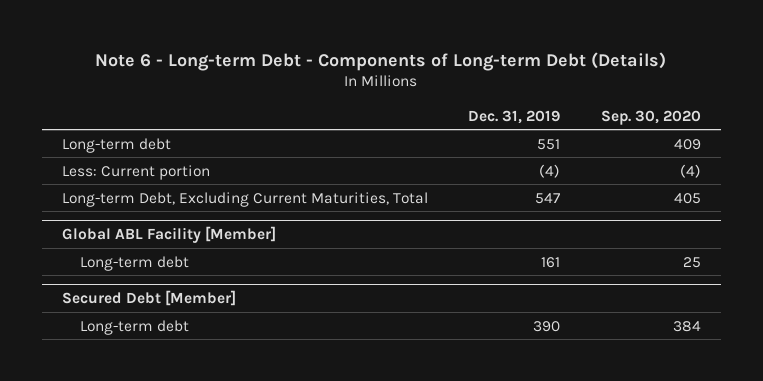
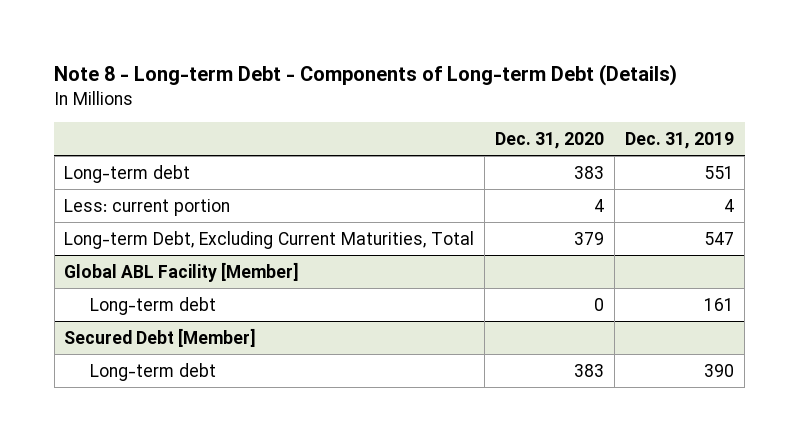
[95,51,667,71] Note 6 - Long-term Debt - Components of Long-term Debt (Details) -> [54,64,678,87] Note 8 - Long-term Debt - Components of Long-term Debt (Details)
[601,109,702,125] Sep. 30, 2020 -> none
none -> [495,131,605,149] Dec. 31, 2020
[61,164,210,180] Less: Current portion -> [64,198,231,216] Less: current portion
[539,163,561,178] (4) -> [724,198,735,212] 4

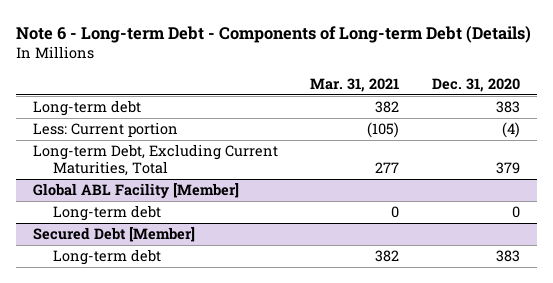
[54,64,678,87] Note 8 - Long-term Debt - Components of Long-term Debt (Details) -> [16,25,532,43] Note 6 - Long-term Debt - Components of Long-term Debt (Details)
[625,131,735,149] Dec. 31, 2019 -> none
none -> [310,78,400,93] Mar. 31, 2021
[64,198,231,216] Less: current portion -> [32,122,178,138] Less: Current portion
[594,198,605,212] 4 -> [502,122,521,139] (4)

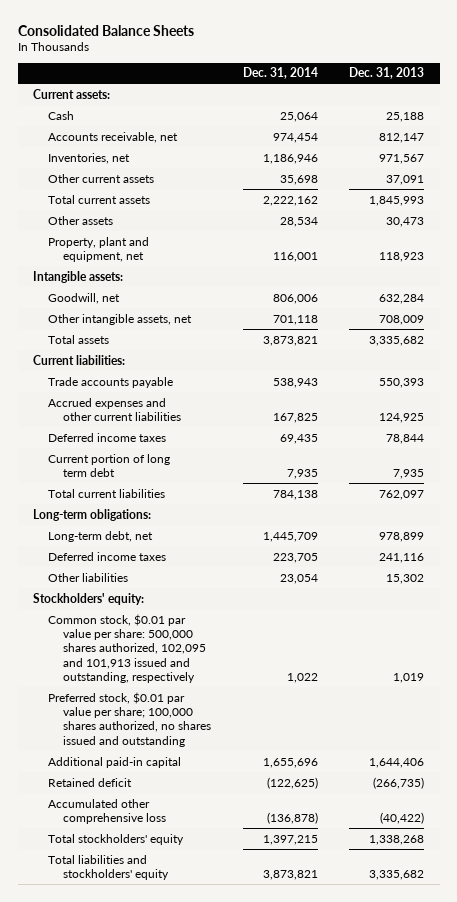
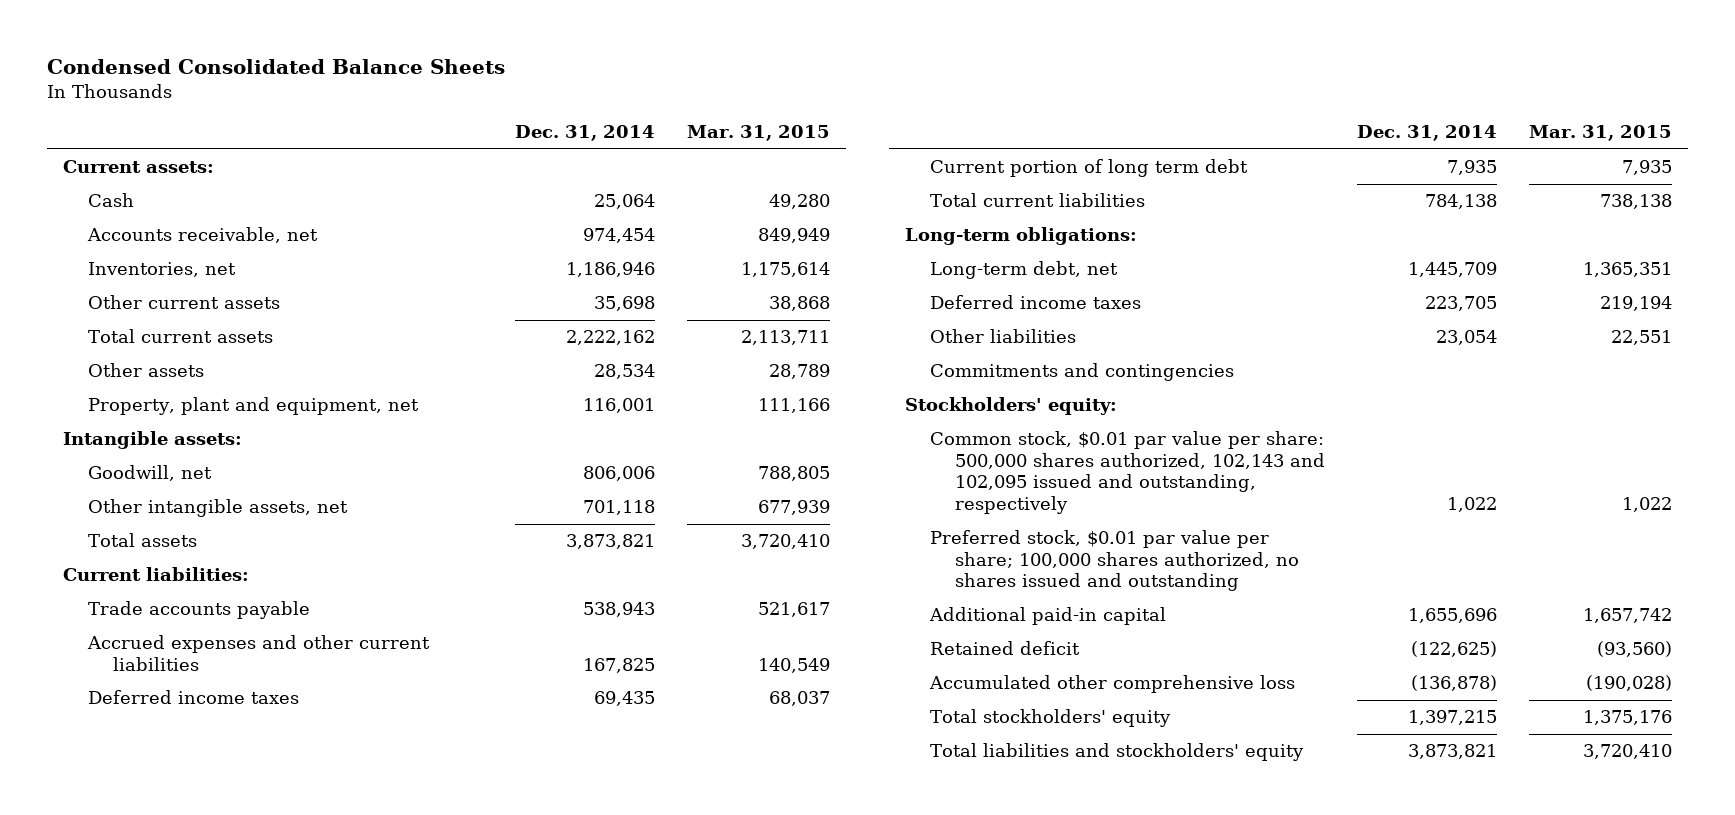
[17,24,194,36] Consolidated Balance Sheets -> [47,59,506,75] Condensed Consolidated Balance Sheets
[348,67,424,80] Dec. 31, 2013 -> none
none -> [686,125,830,142] Mar. 31, 2015
none -> [930,363,1235,382] Commitments and contingencies
[48,613,207,684] Common stock, $0.01 par value per share: 500,000 shares authorized, 102,095 and 101,913 issued and outstanding, respectively -> [930,431,1326,515] Common stock, $0.01 par value per share: 500,000 shares authorized, 102,143 and 102,095 issued and outstanding, respectively

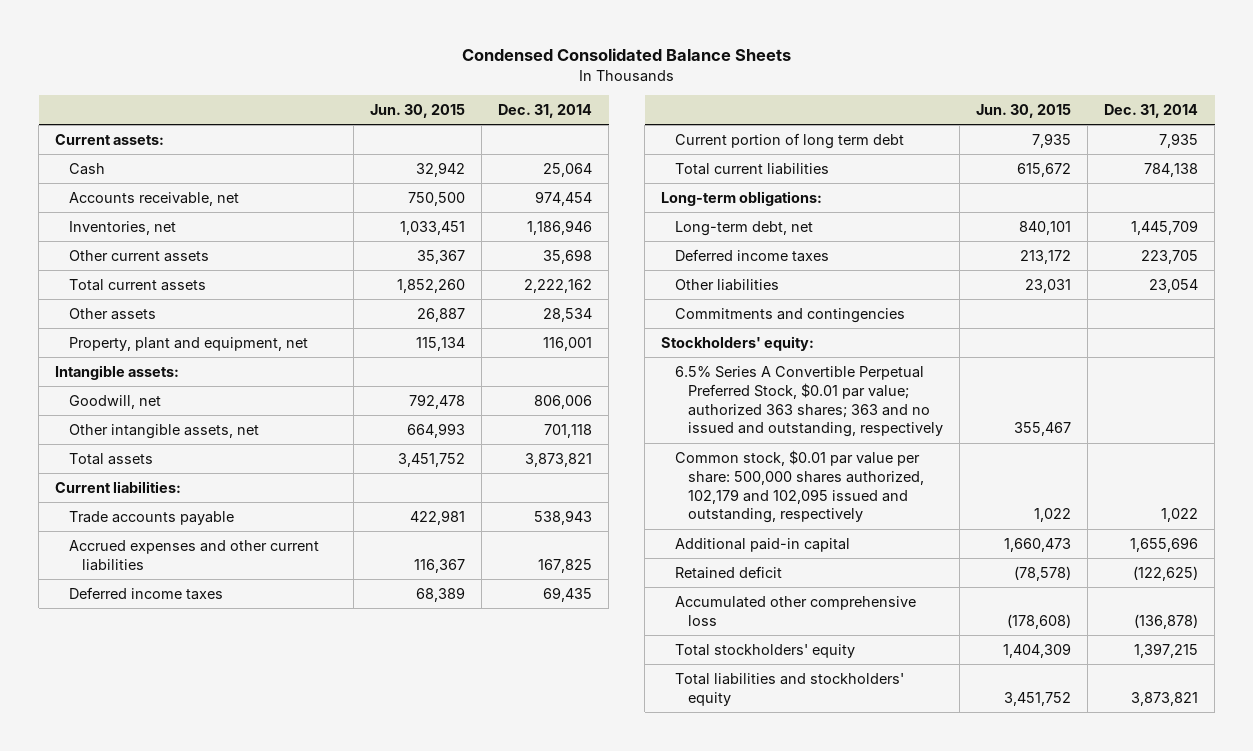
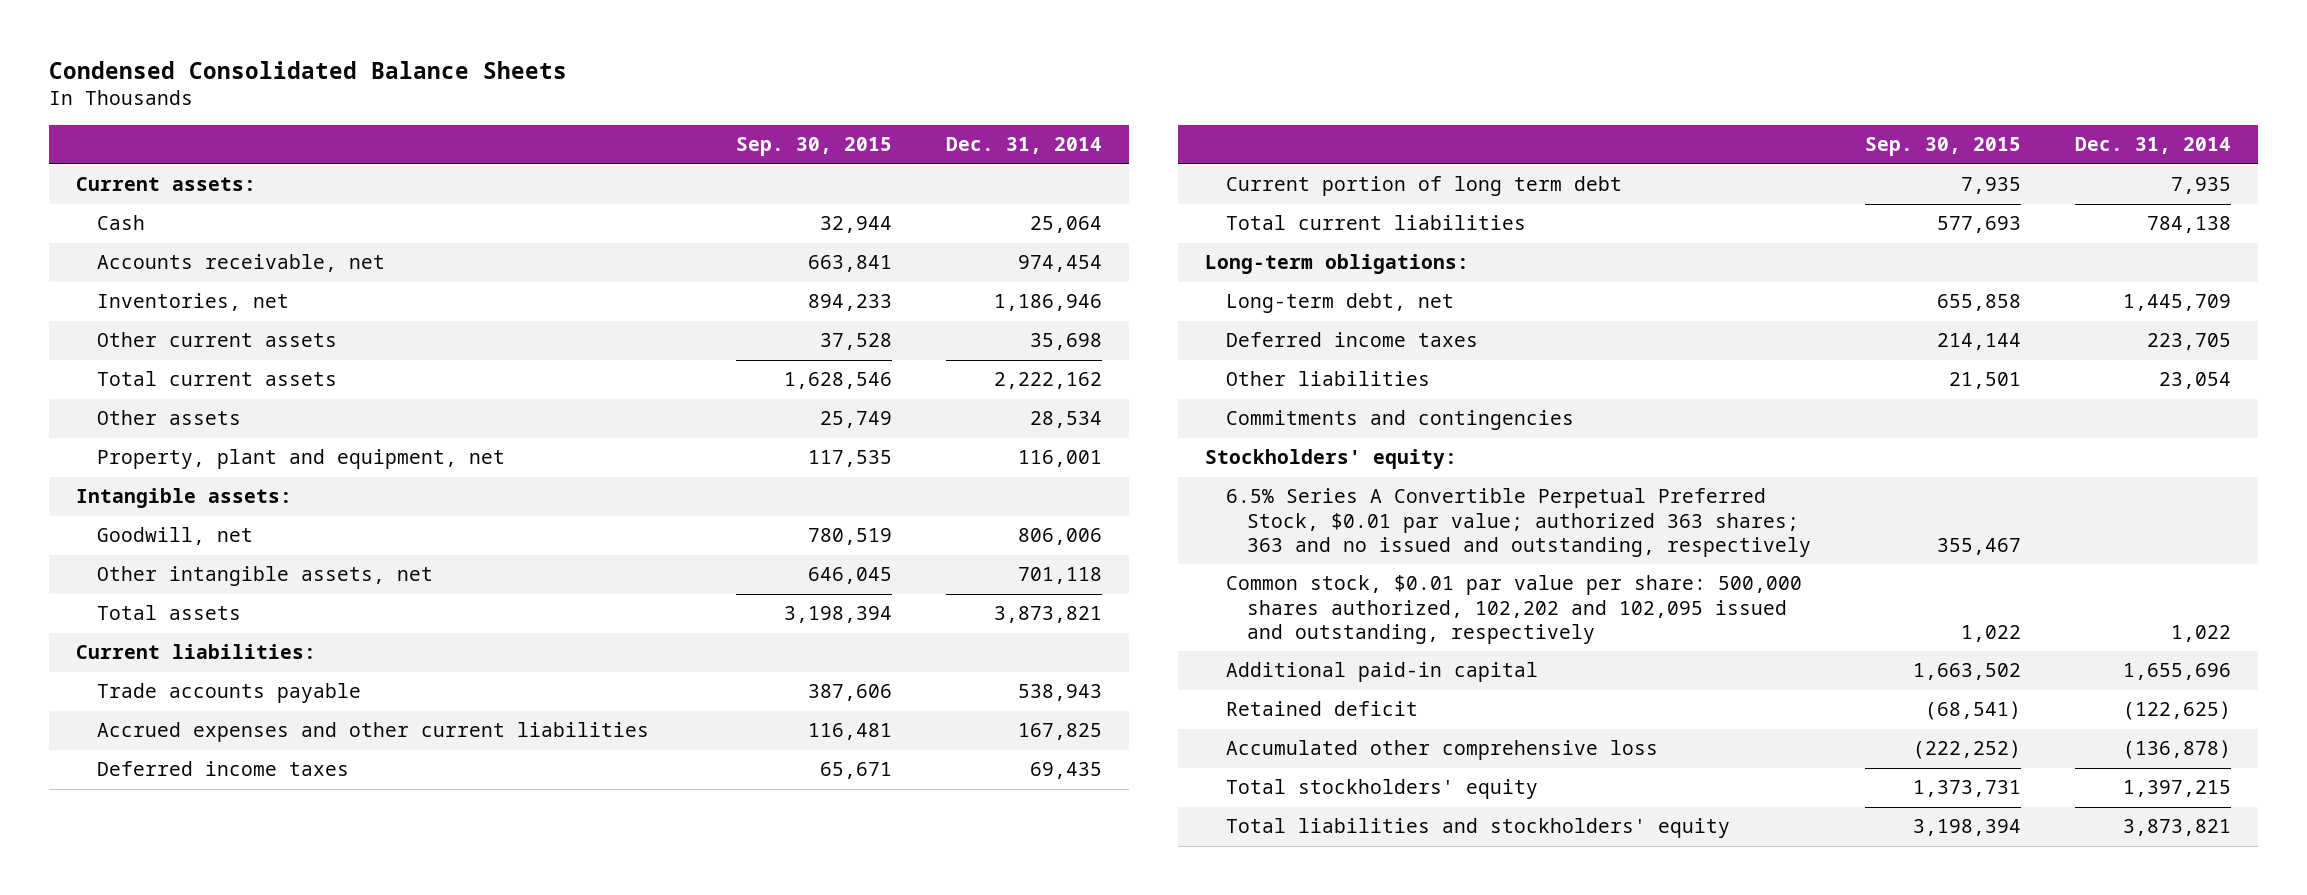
[370,104,466,119] Jun. 30, 2015 -> none
none -> [735,137,892,157] Sep. 30, 2015
[674,449,925,524] Common stock, $0.01 par value per share: 500,000 shares authorized, 102,179 and 102,095 issued and outstanding, respectively -> [1225,575,1802,645] Common stock, $0.01 par value per share: 500,000 shares authorized, 102,202 and 102,095 issued and outstanding, respectively

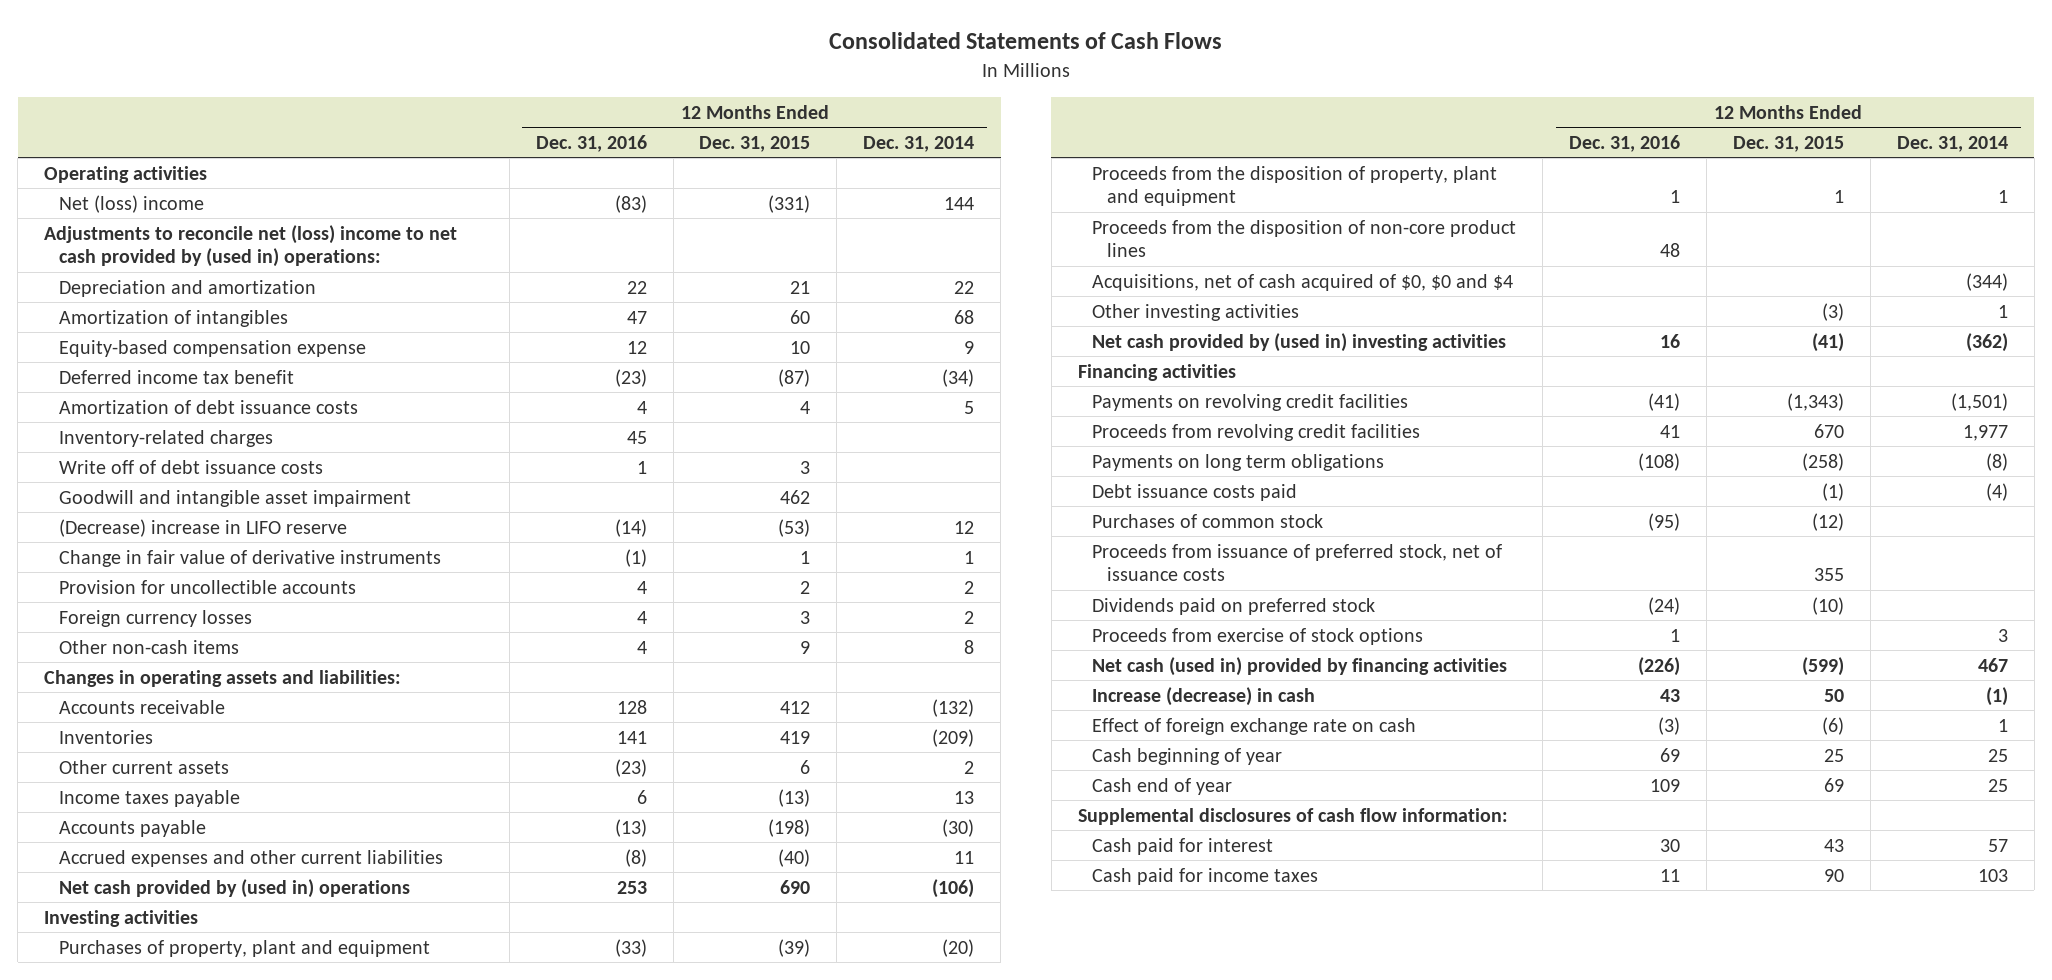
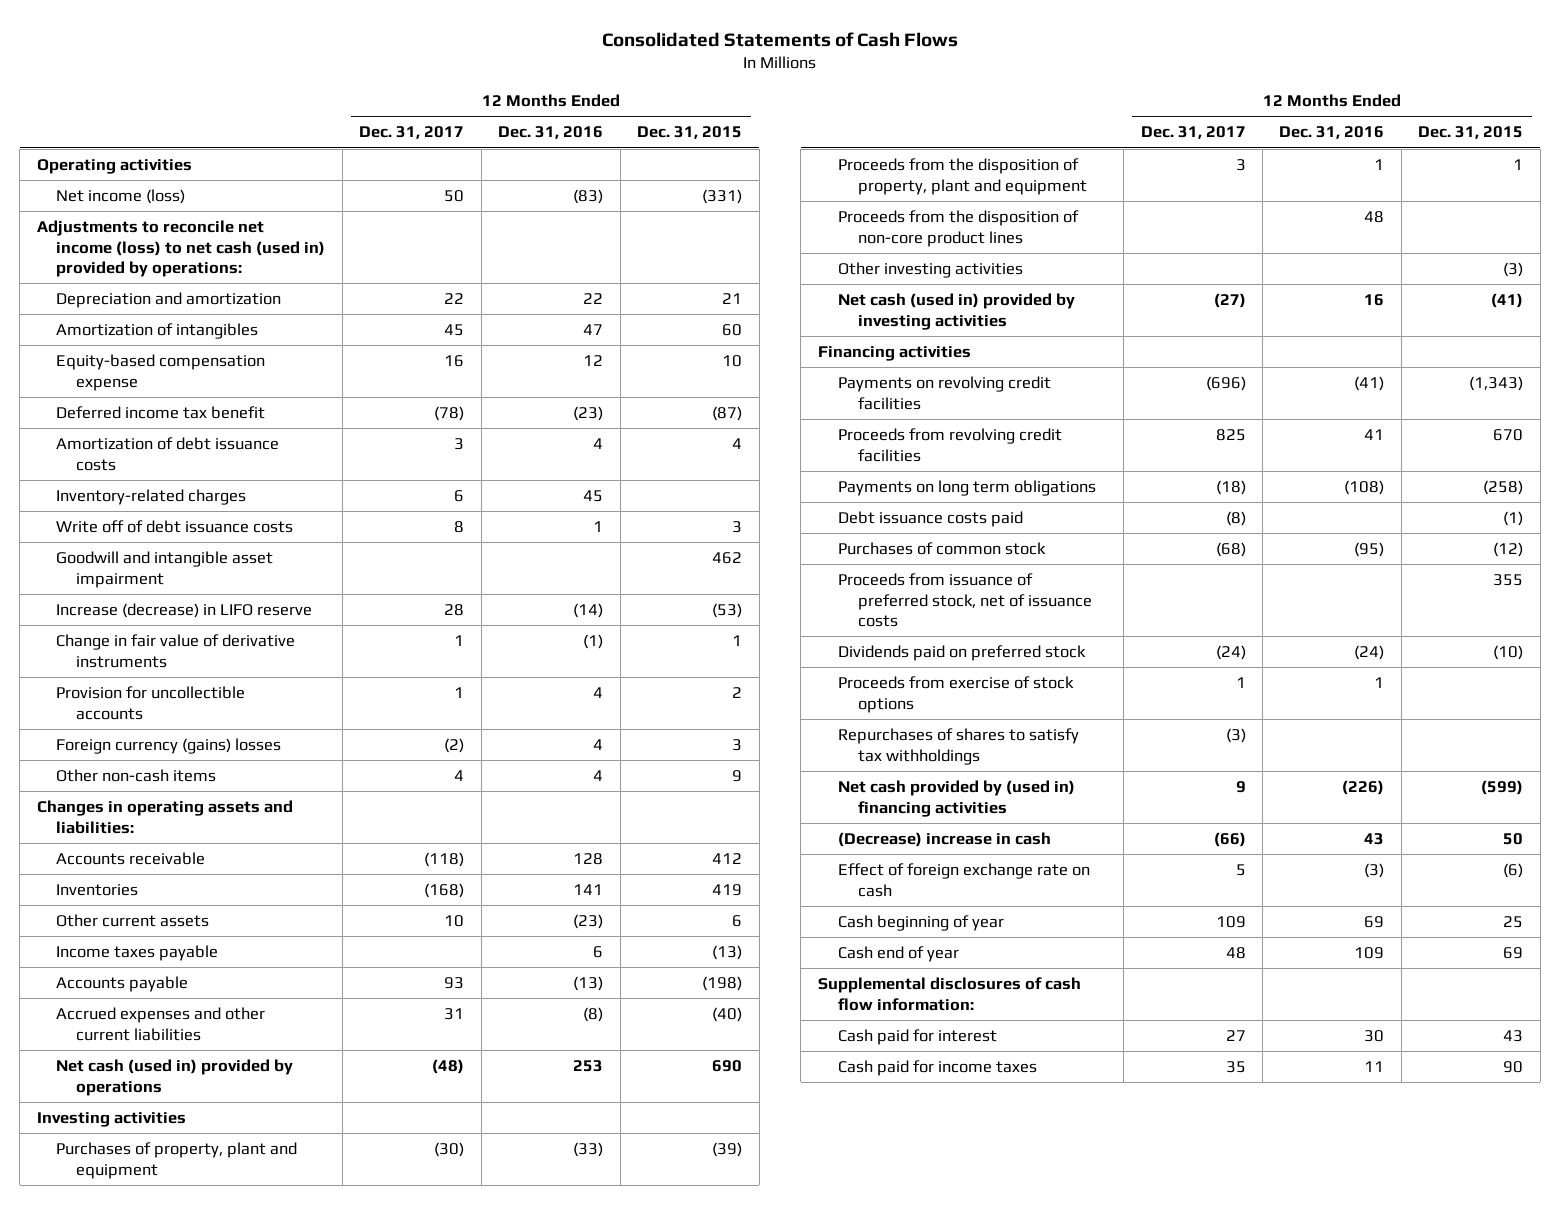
[863,135,975,152] Dec. 31, 2014 -> none
none -> [359,126,465,140] Dec. 31, 2017
[58,194,204,213] Net (loss) income -> [56,189,186,205] Net income (loss)
[44,224,458,268] Adjustments to reconcile net (loss) income to net cash provided by (used in) operations: -> [36,220,326,278] Adjustments to reconcile net income (loss) to net cash (used in) provided by operations:
[58,518,347,537] (Decrease) increase in LIFO reserve -> [56,603,313,619] Increase (decrease) in LIFO reserve
[58,609,252,627] Foreign currency losses -> [56,738,282,755] Foreign currency (gains) losses
[58,878,410,898] Net cash provided by (used in) operations -> [56,1059,294,1096] Net cash (used in) provided by operations
[1092,273,1514,291] Acquisitions, net of cash acquired of $0, $0 and $4 -> none
[1092,332,1507,352] Net cash provided by (used in) investing activities -> [837,293,1075,330] Net cash (used in) provided by investing activities
none -> [837,728,1079,765] Repurchases of shares to satisfy tax withholdings
[1092,656,1508,676] Net cash (used in) provided by financing activities -> [837,780,1075,817] Net cash provided by (used in) financing activities
[1092,686,1316,706] Increase (decrease) in cash -> [837,832,1051,848] (Decrease) increase in cash

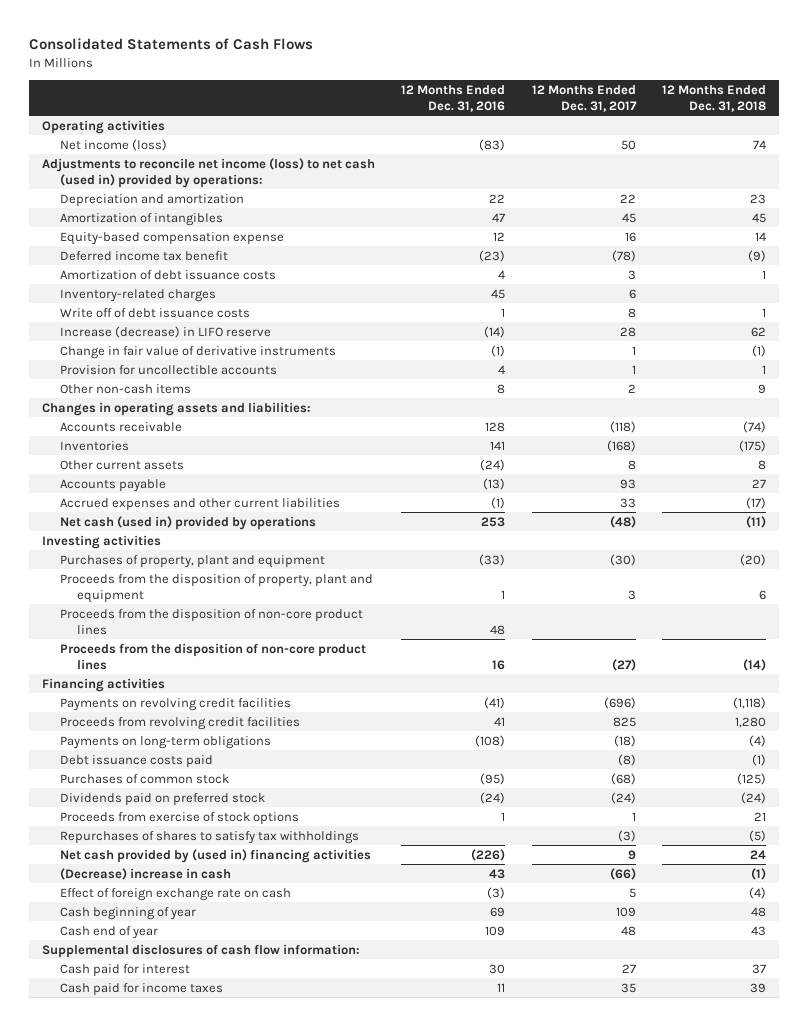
[637,126,743,140] Dec. 31, 2015 -> none
none -> [661,85,766,112] 12 Months Ended Dec. 31, 2018
[56,551,274,588] Goodwill and intangible asset impairment -> none
[56,738,282,755] Foreign currency (gains) losses -> none
[454,770,465,782] 4 -> [627,383,636,393] 2
[593,770,604,782] 4 -> [497,383,506,394] 8
[56,945,219,962] Income taxes payable -> none
[444,915,465,928] 10 -> [627,459,636,470] 8
[573,914,604,930] (23) -> [480,458,506,471] (24)
[444,1008,465,1021] 31 -> [619,497,636,508] 33
[583,1007,604,1023] (8) -> [491,496,506,509] (1)
[837,262,1023,279] Other investing activities -> none
[837,293,1075,330] Net cash (used in) provided by investing activities -> [59,642,366,670] Proceeds from the disposition of non-core product lines
[837,480,1096,497] Payments on long term obligations -> [59,735,271,749] Payments on long-term obligations
[837,573,1092,628] Proceeds from issuance of preferred stock, net of issuance costs -> none

